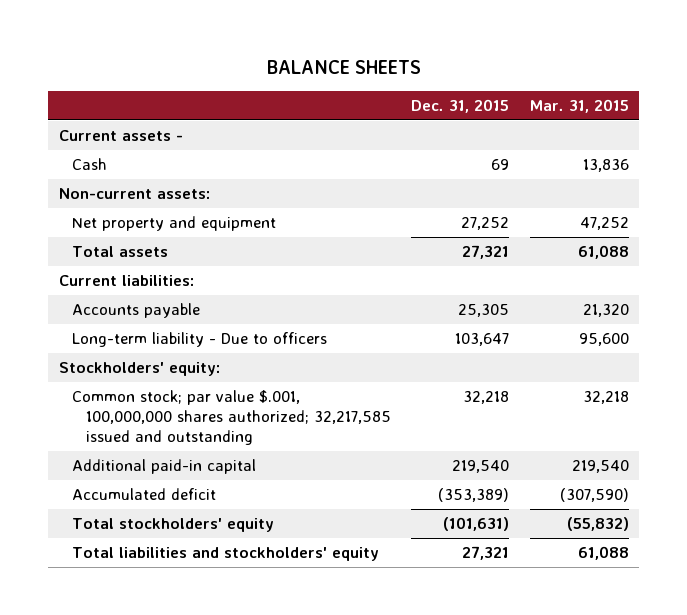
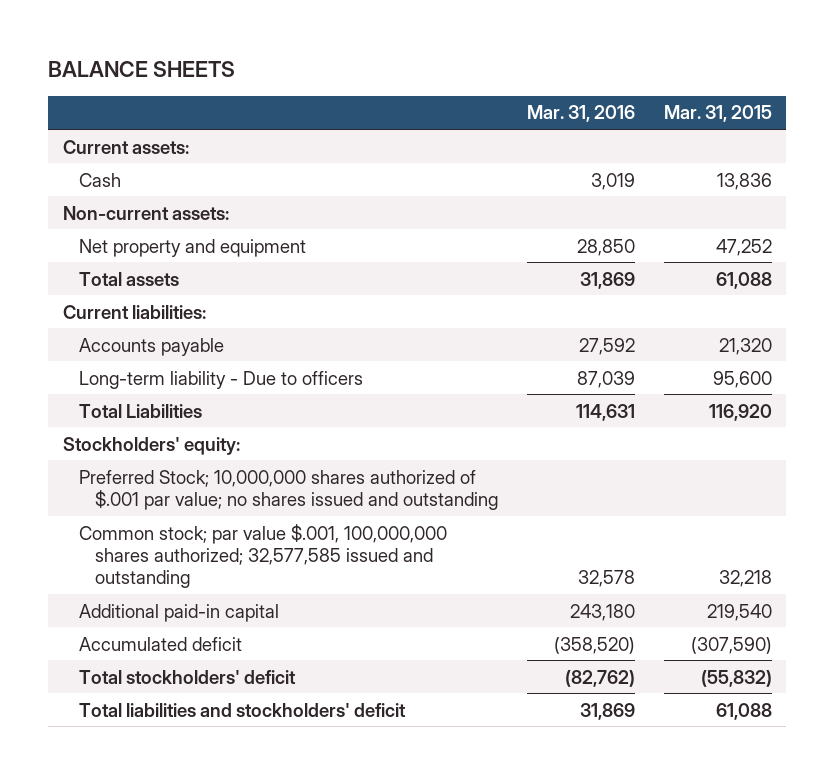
[411,98,510,113] Dec. 31, 2015 -> none
none -> [527,105,636,123] Mar. 31, 2016
[58,130,183,142] Current assets - -> [62,139,189,154] Current assets:
none -> [78,403,202,418] Total Liabilities
none -> [78,469,499,510] Preferred Stock; 10,000,000 shares authorized of $.001 par value; no shares issued and outstanding
[72,390,391,446] Common stock; par value $.001, 100,000,000 shares authorized; 32,217,585 issued and outstanding -> [78,523,447,588] Common stock; par value $.001, 100,000,000 shares authorized; 32,577,585 issued and outstanding
[72,518,275,533] Total stockholders' equity -> [78,669,296,684] Total stockholders' deficit
[72,547,380,562] Total liabilities and stockholders' equity -> [78,702,406,717] Total liabilities and stockholders' deficit

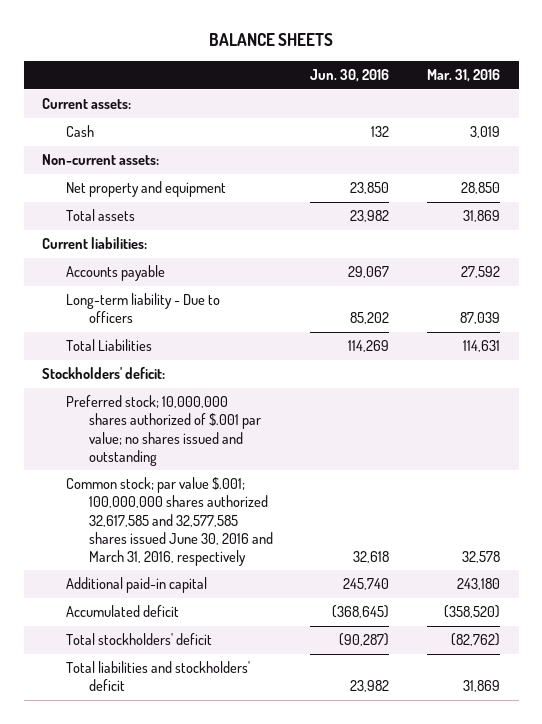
[663,105,772,123] Mar. 31, 2015 -> none
none -> [310,69,390,83] Jun. 30, 2016
[62,436,240,455] Stockholders' equity: -> [42,367,166,380] Stockholders' deficit:
[78,469,499,510] Preferred Stock; 10,000,000 shares authorized of $.001 par value; no shares issued and outstanding -> [65,395,261,466] Preferred stock; 10,000,000 shares authorized of $.001 par value; no shares issued and outstanding
[78,523,447,588] Common stock; par value $.001, 100,000,000 shares authorized; 32,577,585 issued and outstanding -> [65,477,273,566] Common stock; par value $.001; 100,000,000 shares authorized 32,617,585 and 32,577,585 shares issued June 30, 2016 and March 31, 2016, respectively

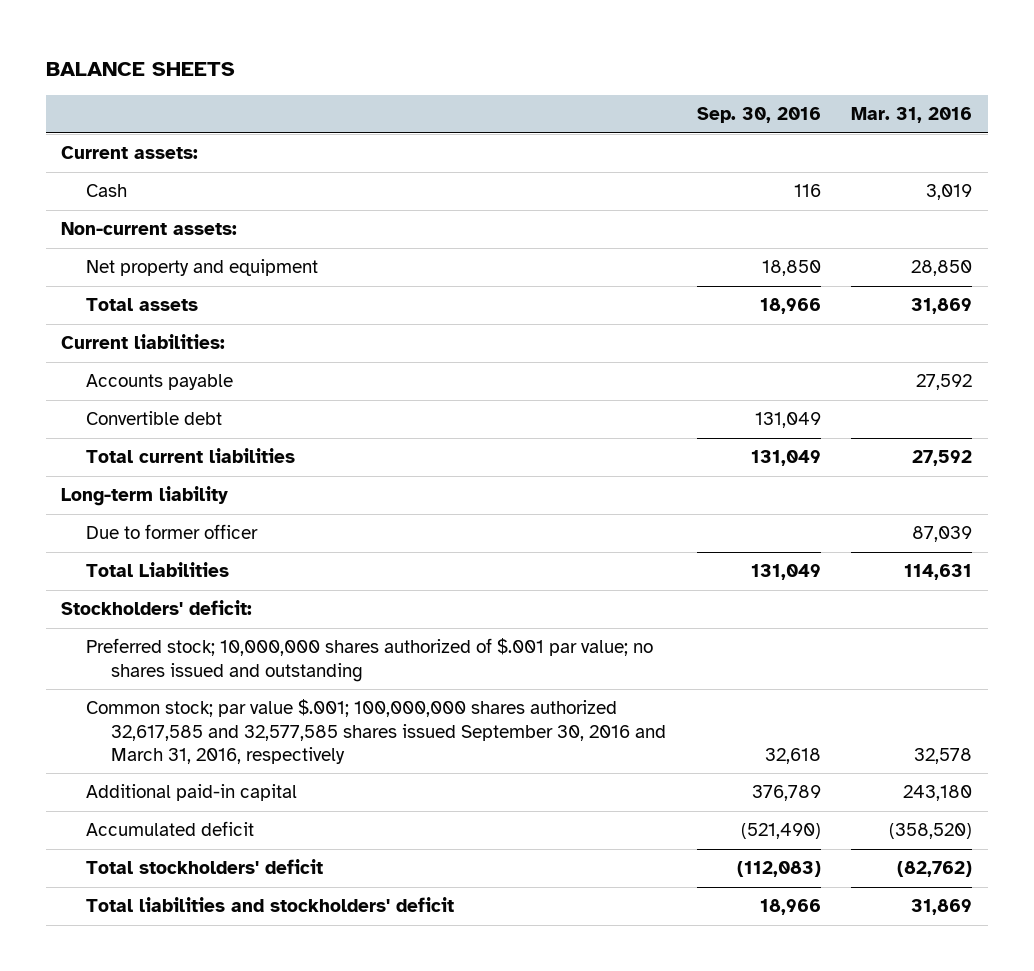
[310,69,390,83] Jun. 30, 2016 -> none
none -> [696,107,821,124] Sep. 30, 2016
none -> [86,411,223,426] Convertible debt
none -> [86,448,296,464] Total current liabilities
none -> [61,486,229,507] Long-term liability
[65,293,220,324] Long-term liability - Due to officers -> [86,524,259,540] Due to former officer
[65,477,273,566] Common stock; par value $.001; 100,000,000 shares authorized 32,617,585 and 32,577,585 shares issued June 30, 2016 and March 31, 2016, respectively -> [86,699,667,764] Common stock; par value $.001; 100,000,000 shares authorized 32,617,585 and 32,577,585 shares issued September 30, 2016 and March 31, 2016, respectively

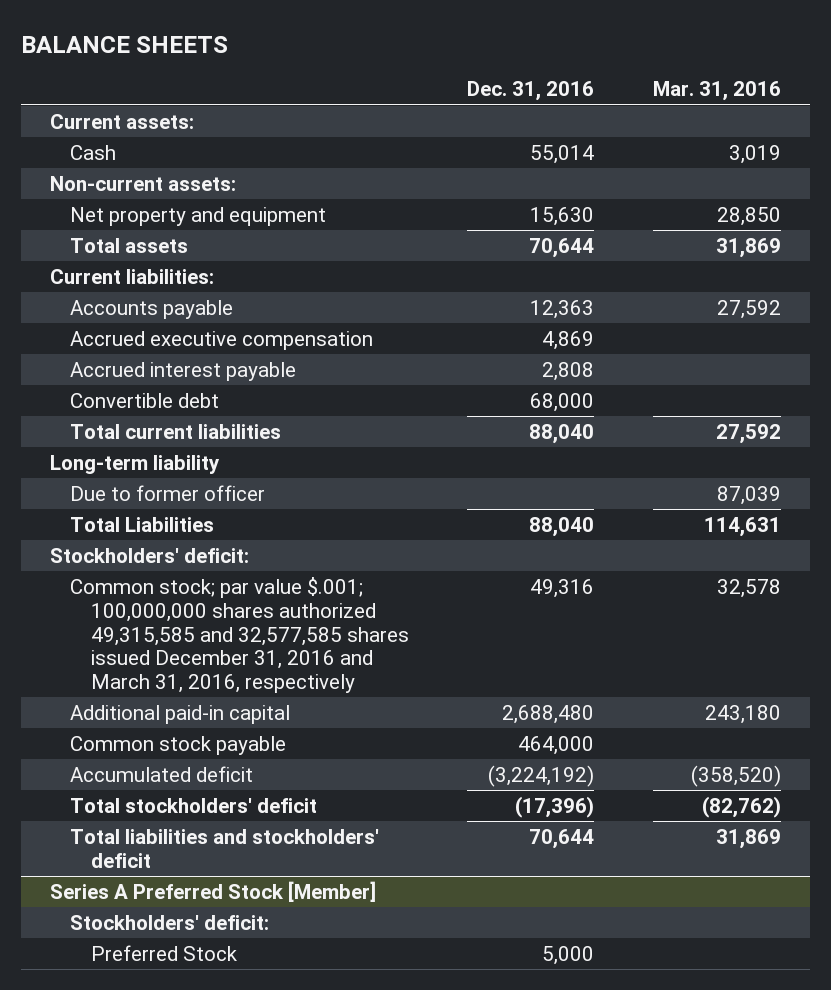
[696,107,821,124] Sep. 30, 2016 -> none
none -> [467,81,595,102] Dec. 31, 2016
none -> [70,330,374,350] Accrued executive compensation
none -> [70,361,297,381] Accrued interest payable
[86,638,654,682] Preferred stock; 10,000,000 shares authorized of $.001 par value; no shares issued and outstanding -> none
[86,699,667,764] Common stock; par value $.001; 100,000,000 shares authorized 32,617,585 and 32,577,585 shares issued September 30, 2016 and March 31, 2016, respectively -> [70,576,409,694] Common stock; par value $.001; 100,000,000 shares authorized 49,315,585 and 32,577,585 shares issued December 31, 2016 and March 31, 2016, respectively
none -> [70,735,287,755] Common stock payable
none -> [49,880,376,902] Series A Preferred Stock [Member]
none -> [70,914,270,930] Stockholders' deficit:
none -> [90,944,237,961] Preferred Stock

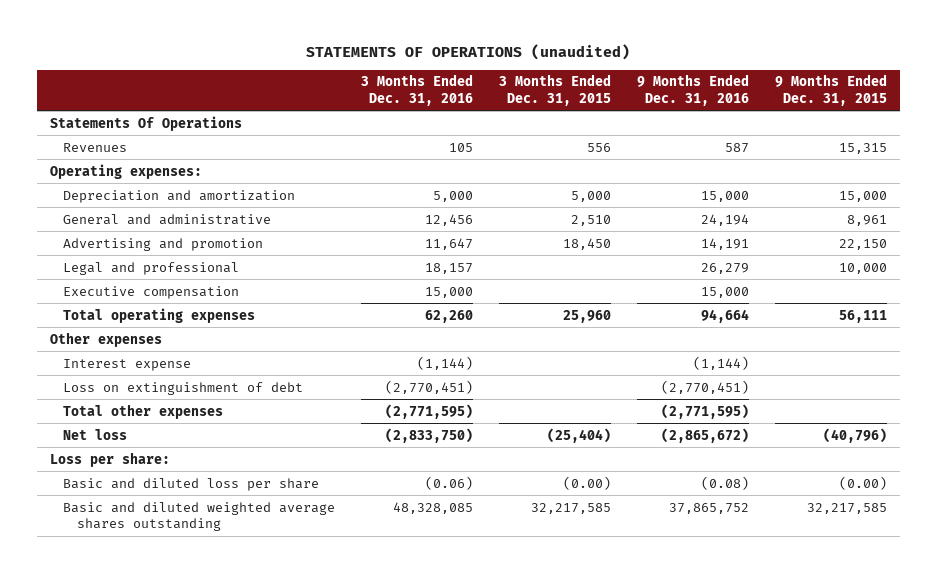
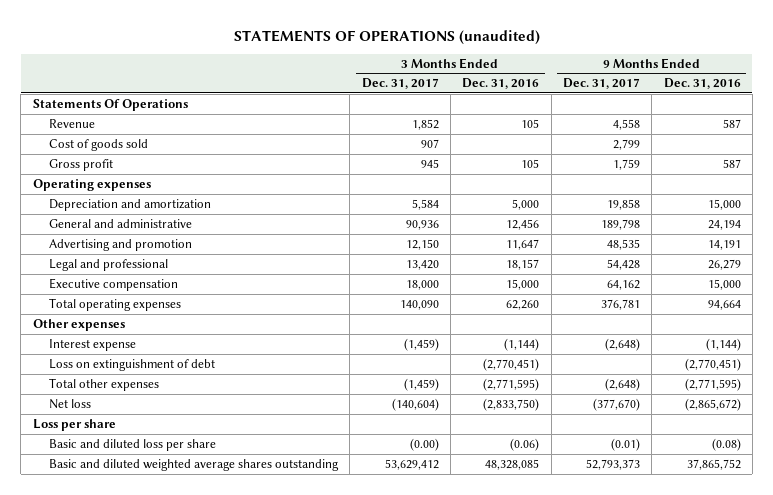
[499,74,612,106] 3 Months Ended Dec. 31, 2015 -> none
[774,74,887,106] 9 Months Ended Dec. 31, 2015 -> none
none -> [361,78,439,90] Dec. 31, 2017
none -> [562,78,640,90] Dec. 31, 2017
[63,142,128,152] Revenues -> [49,118,96,128] Revenue
none -> [49,138,149,151] Cost of goods sold
none -> [49,158,114,171] Gross profit
[49,163,202,179] Operating expenses: -> [32,178,151,191] Operating expenses
[49,451,170,467] Loss per share: -> [32,418,116,431] Loss per share

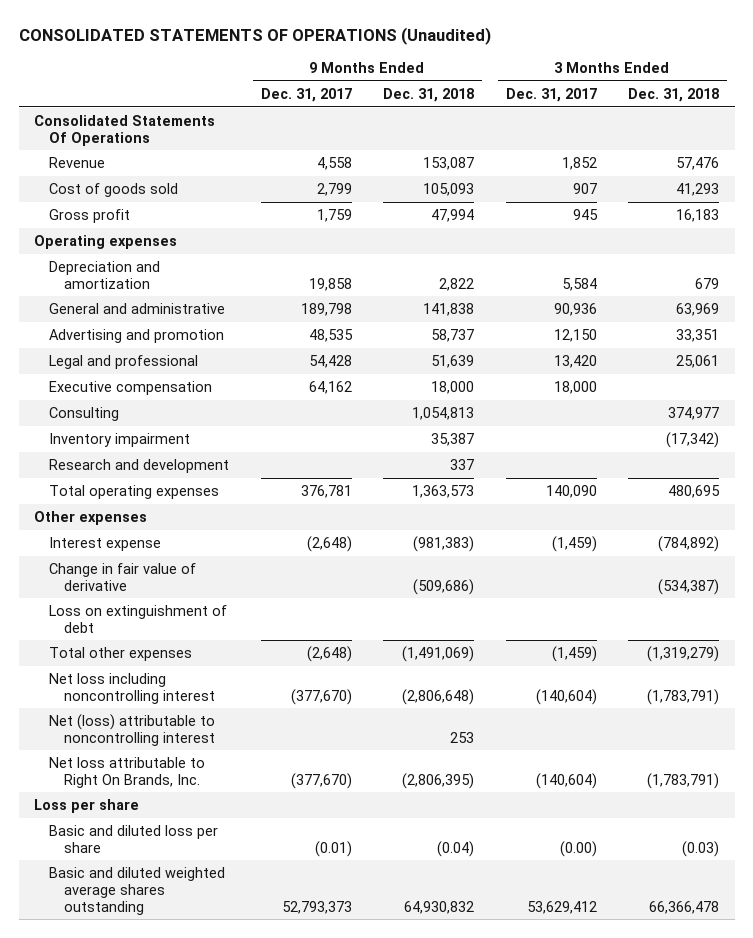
[233,29,540,45] STATEMENTS OF OPERATIONS (unaudited) -> [18,26,491,45] CONSOLIDATED STATEMENTS OF OPERATIONS (Unaudited)
[462,78,540,90] Dec. 31, 2016 -> none
[663,78,741,90] Dec. 31, 2016 -> none
none -> [383,87,475,102] Dec. 31, 2018
none -> [627,87,719,102] Dec. 31, 2018
[32,98,188,111] Statements Of Operations -> [34,114,216,146] Consolidated Statements Of Operations
none -> [49,406,120,421] Consulting
none -> [49,432,191,447] Inventory impairment
none -> [49,458,230,473] Research and development
none -> [49,562,197,591] Change in fair value of derivative
none -> [49,672,216,704] Net loss including noncontrolling interest
none -> [49,713,216,746] Net (loss) attributable to noncontrolling interest
[49,398,92,409] Net loss -> [49,756,206,788] Net loss attributable to Right On Brands, Inc.

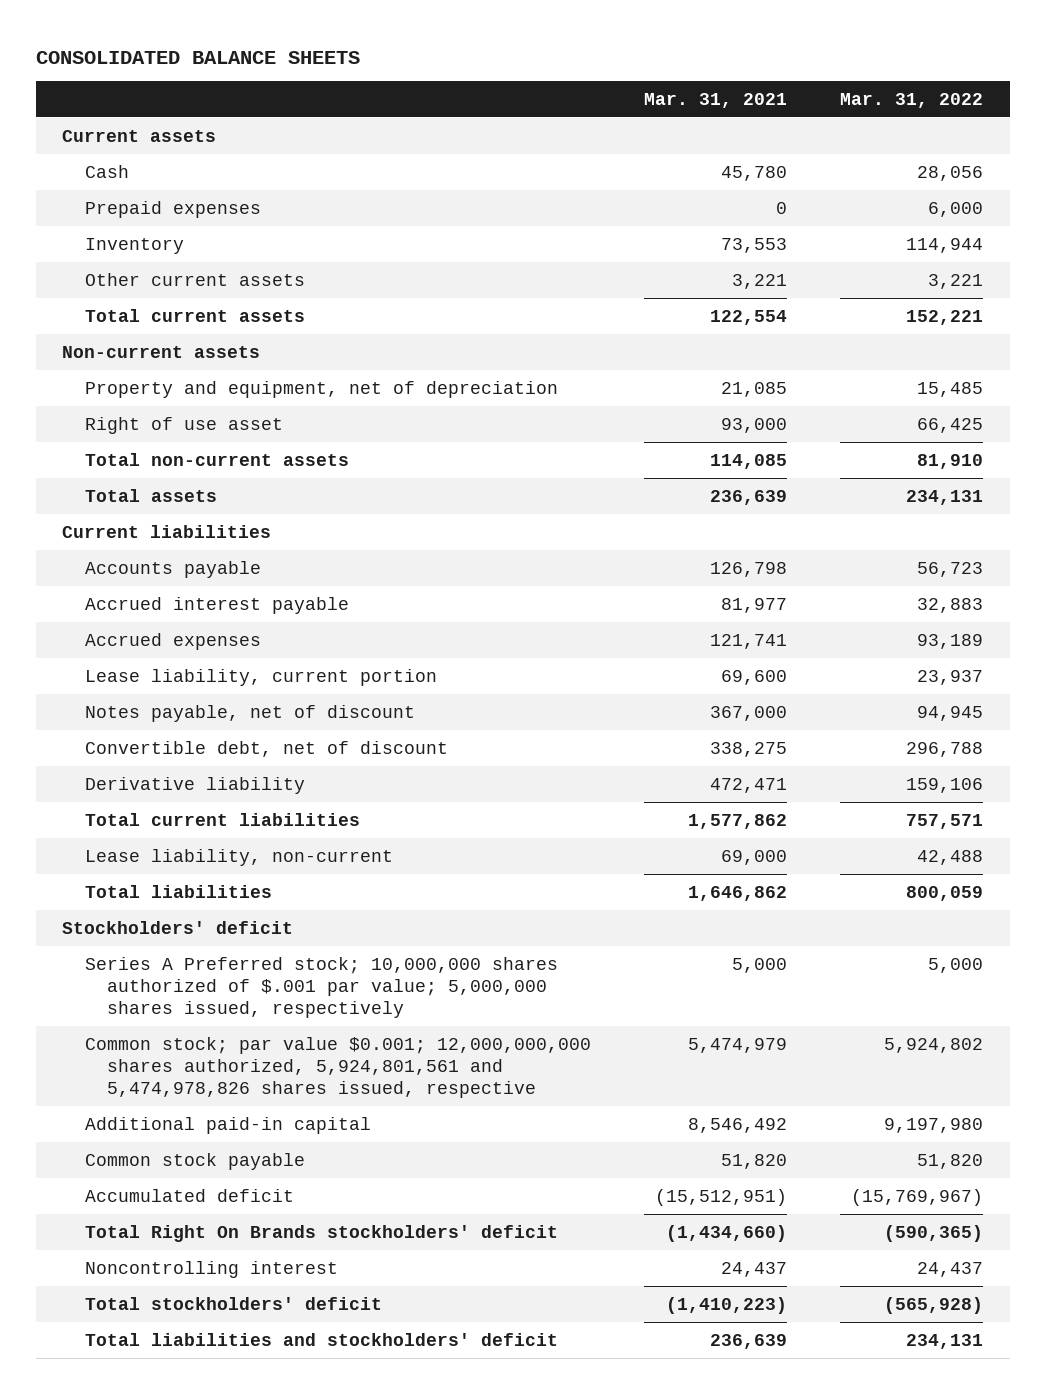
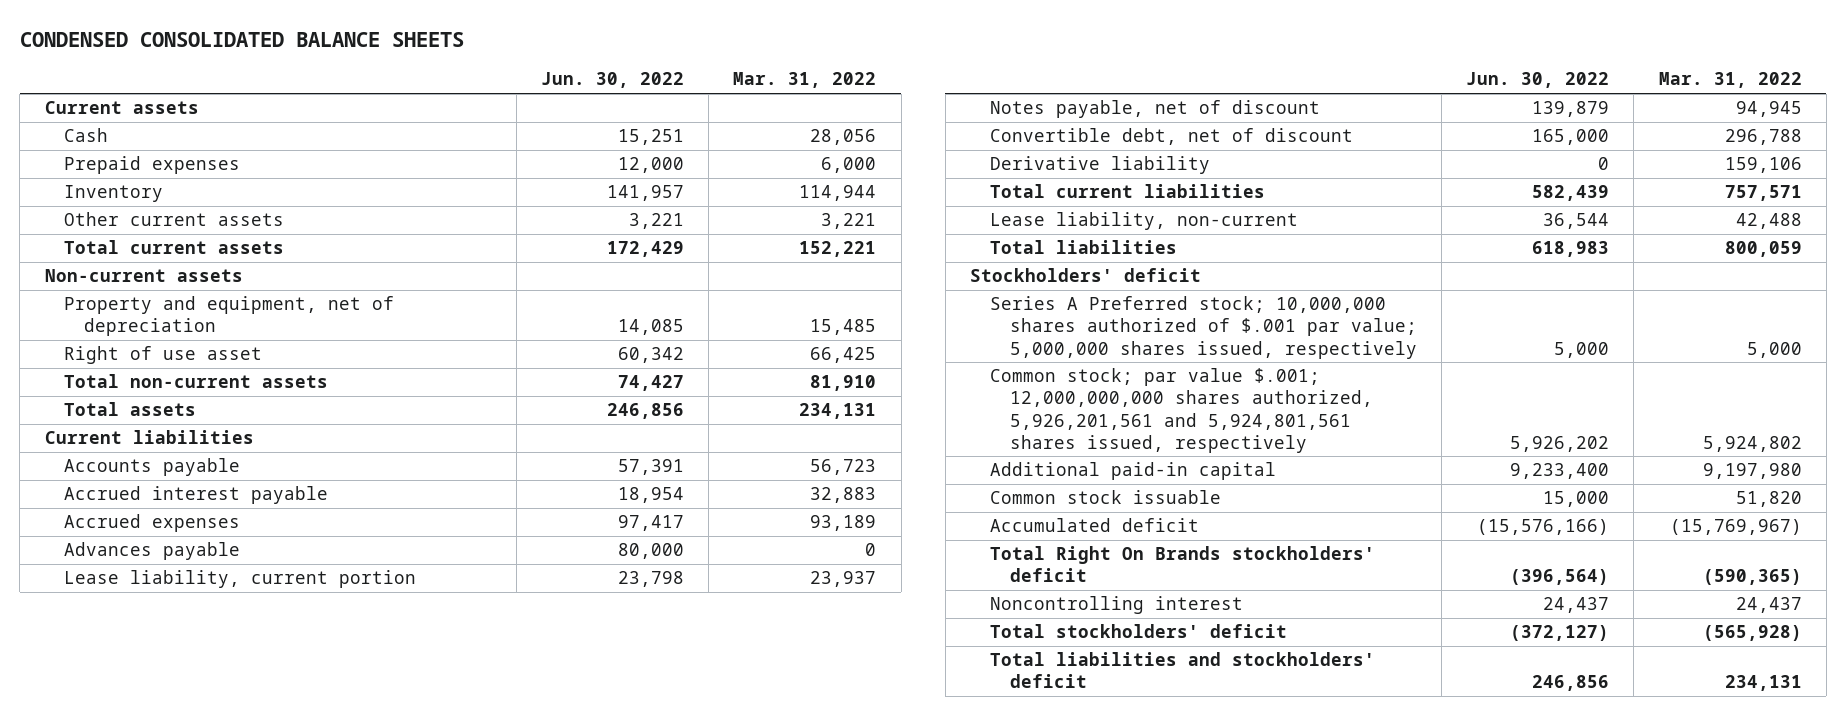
[35,50,360,64] CONSOLIDATED BALANCE SHEETS -> [19,32,464,48] CONDENSED CONSOLIDATED BALANCE SHEETS
[643,93,787,109] Mar. 31, 2021 -> none
none -> [540,72,684,89] Jun. 30, 2022
none -> [64,542,241,561] Advances payable
[84,1036,591,1099] Common stock; par value $0.001; 12,000,000,000 shares authorized, 5,924,801,561 and 5,474,978,826 shares issued, respective -> [989,368,1373,453] Common stock; par value $.001; 12,000,000,000 shares authorized, 5,926,201,561 and 5,924,801,561 shares issued, respectively
[84,1152,305,1170] Common stock payable -> [989,490,1221,505] Common stock issuable

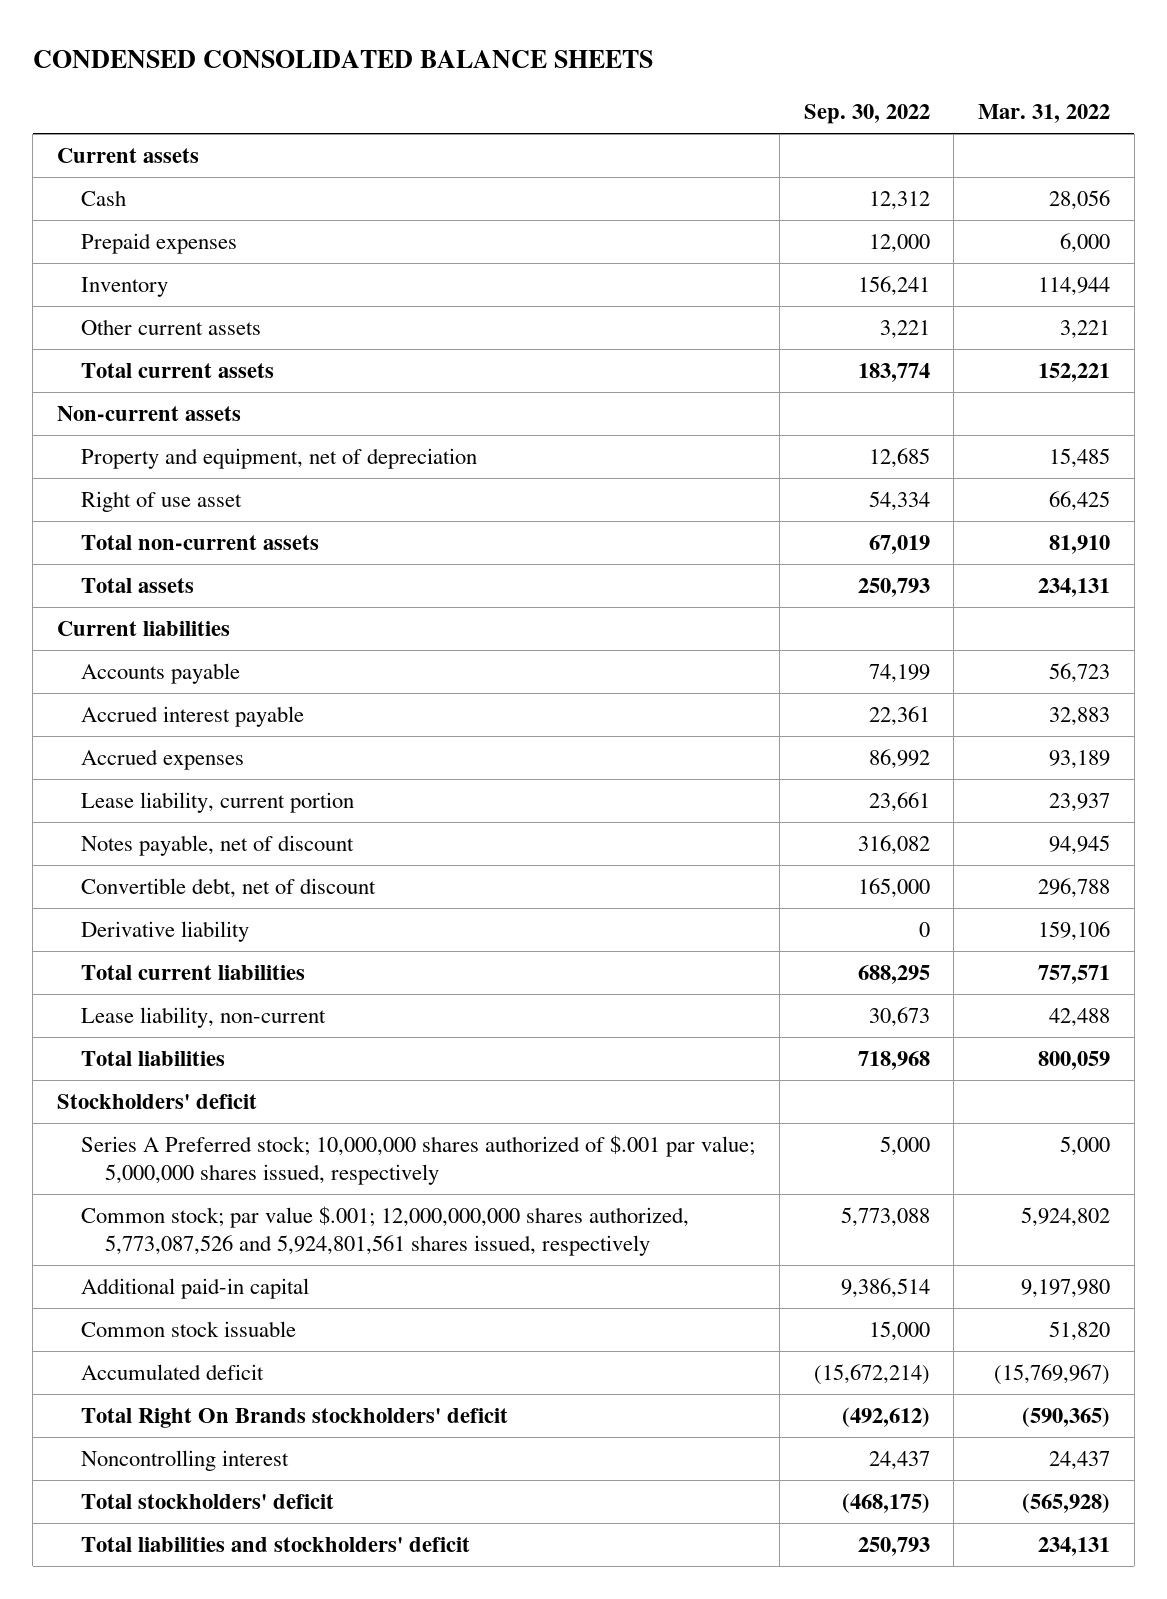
[540,72,684,89] Jun. 30, 2022 -> none
none -> [803,104,930,125] Sep. 30, 2022
[64,542,241,561] Advances payable -> none
[989,368,1373,453] Common stock; par value $.001; 12,000,000,000 shares authorized, 5,926,201,561 and 5,924,801,561 shares issued, respectively -> [81,1205,690,1257] Common stock; par value $.001; 12,000,000,000 shares authorized, 5,773,087,526 and 5,924,801,561 shares issued, respectively

